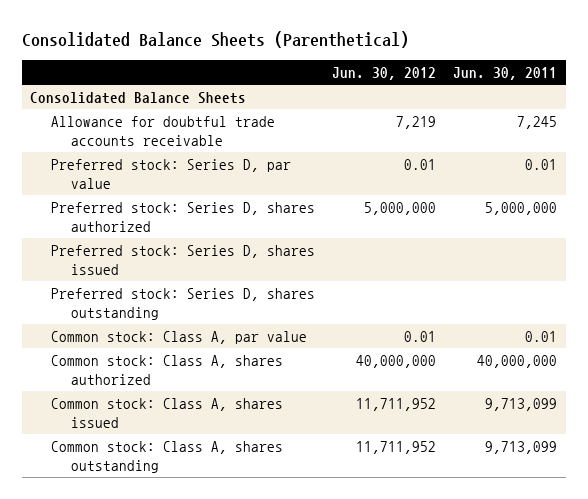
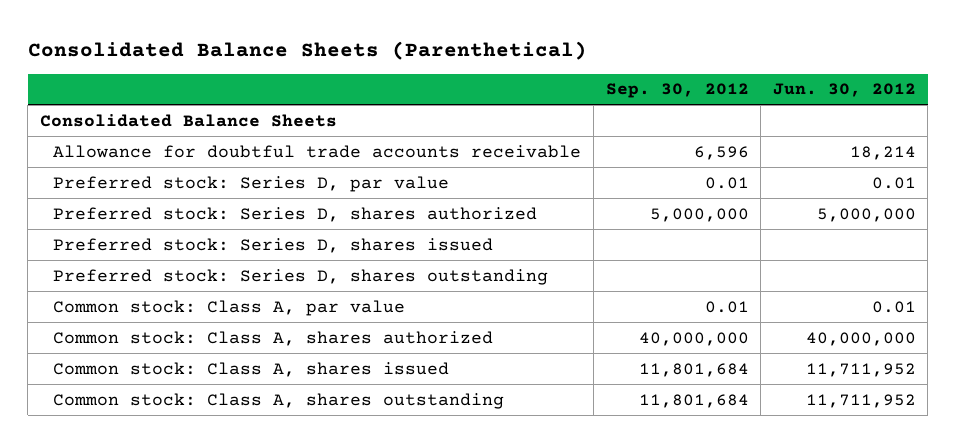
[453,67,558,81] Jun. 30, 2011 -> none
none -> [605,83,749,99] Sep. 30, 2012
[396,115,437,129] 7,219 -> [849,145,916,160] 18,214

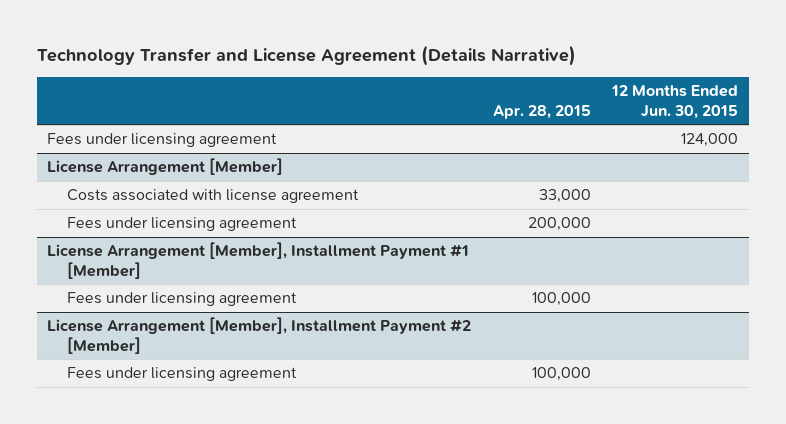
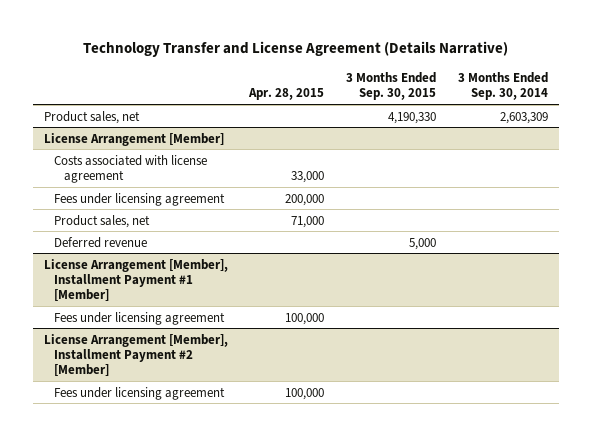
[611,84,739,119] 12 Months Ended Jun. 30, 2015 -> none
none -> [346,71,437,101] 3 Months Ended Sep. 30, 2015
none -> [457,71,548,101] 3 Months Ended Sep. 30, 2014
[47,133,278,148] Fees under licensing agreement -> none
none -> [43,110,140,124] Product sales, net
none -> [53,214,150,228] Product sales, net
none -> [53,236,147,248] Deferred revenue

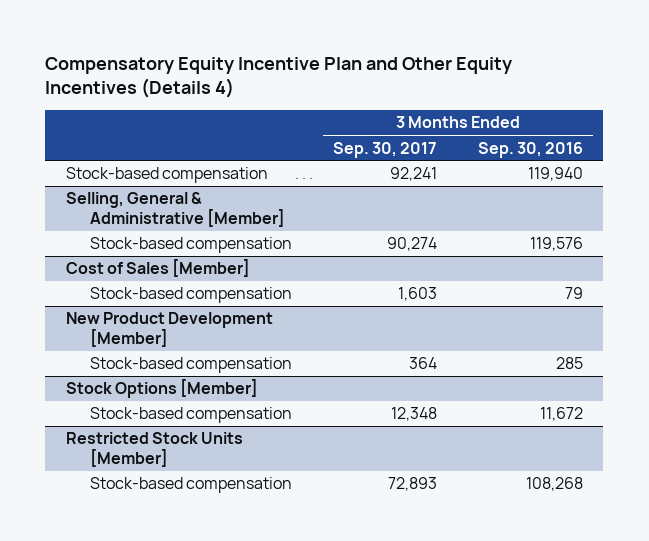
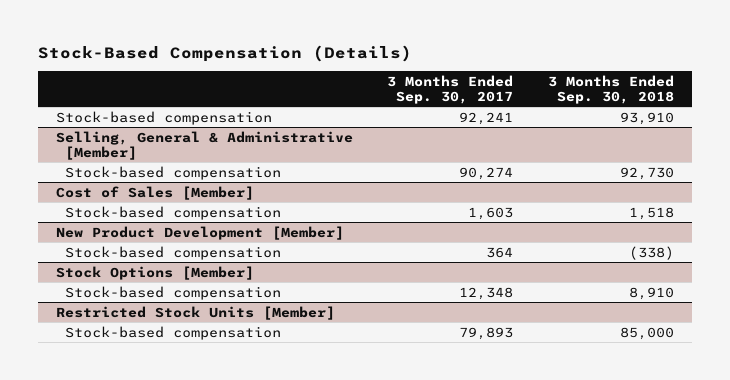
[45,56,513,99] Compensatory Equity Incentive Plan and Other Equity Incentives (Details 4) -> [38,45,413,63] Stock-Based Compensation (Details)
[478,141,584,158] Sep. 30, 2016 -> none
none -> [548,74,675,105] 3 Months Ended Sep. 30, 2018
[388,477,438,492] 72,893 -> [459,326,514,340] 79,893

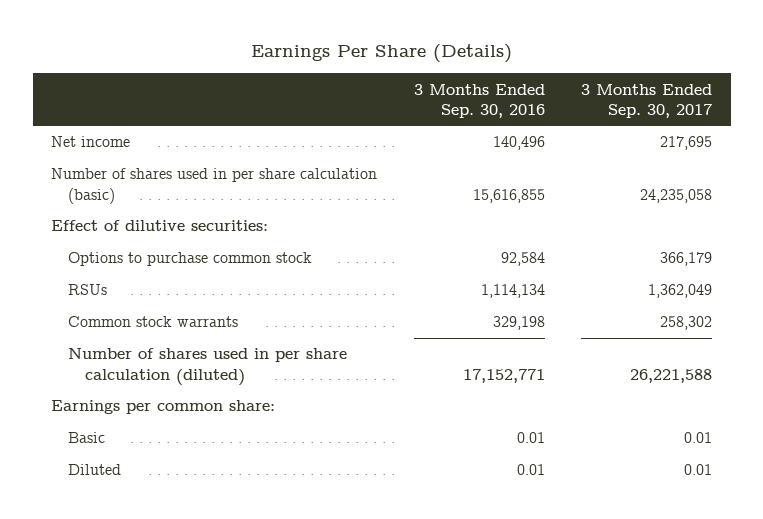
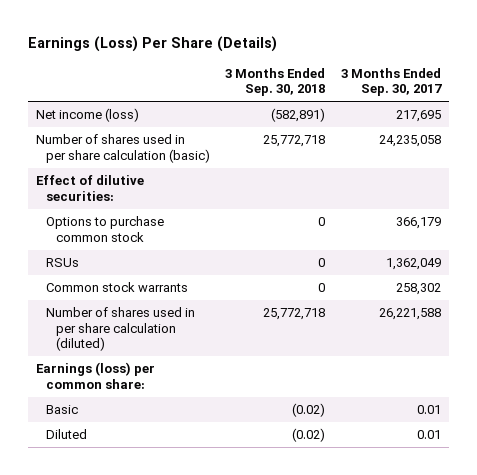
[250,44,512,64] Earnings Per Share (Details) -> [28,35,278,52] Earnings (Loss) Per Share (Details)
[413,83,545,118] 3 Months Ended Sep. 30, 2016 -> none
none -> [225,67,326,97] 3 Months Ended Sep. 30, 2018
[51,136,131,148] Net income -> [35,107,139,122] Net income (loss)
[51,400,276,415] Earnings per common share: -> [35,361,155,389] Earnings (loss) per common share:

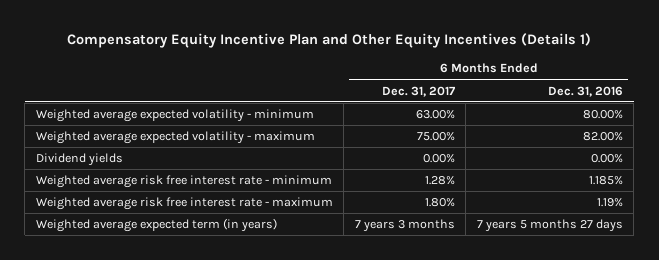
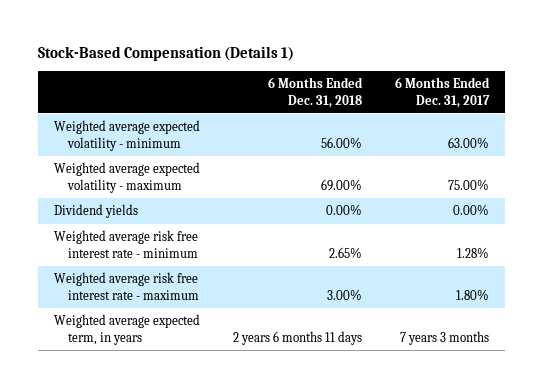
[67,33,592,49] Compensatory Equity Incentive Plan and Other Equity Incentives (Details 1) -> [37,45,294,61] Stock-Based Compensation (Details 1)
[547,85,623,97] Dec. 31, 2016 -> none
none -> [267,77,363,108] 6 Months Ended Dec. 31, 2018
[35,218,277,233] Weighted average expected term (in years) -> [54,314,201,345] Weighted average expected term, in years

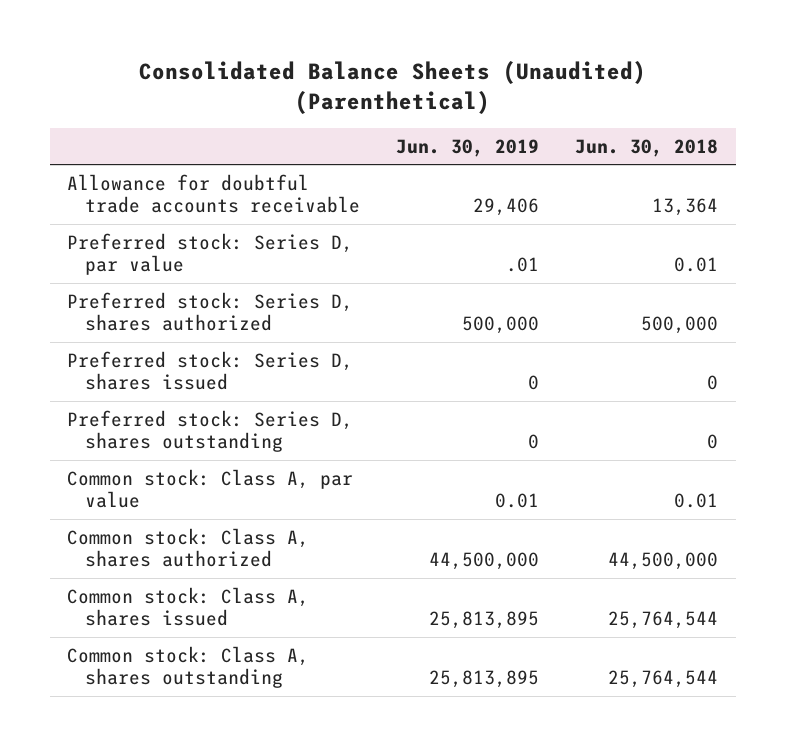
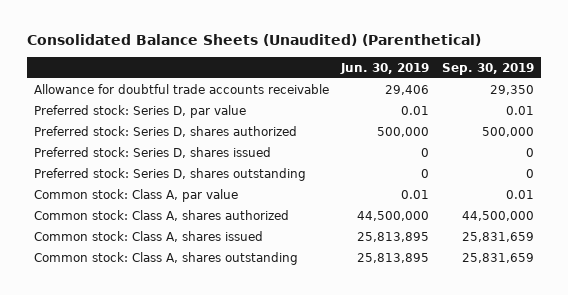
[574,138,718,157] Jun. 30, 2018 -> none
none -> [442,62,535,75] Sep. 30, 2019
[506,257,540,273] .01 -> [401,105,430,115] 0.01

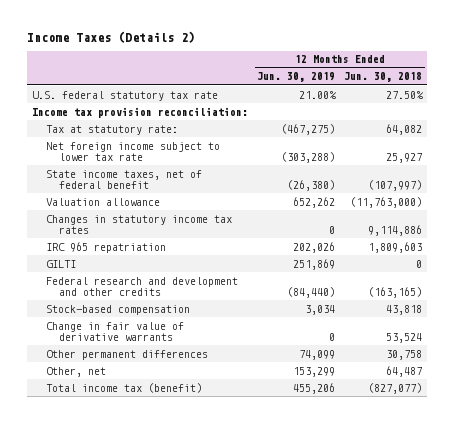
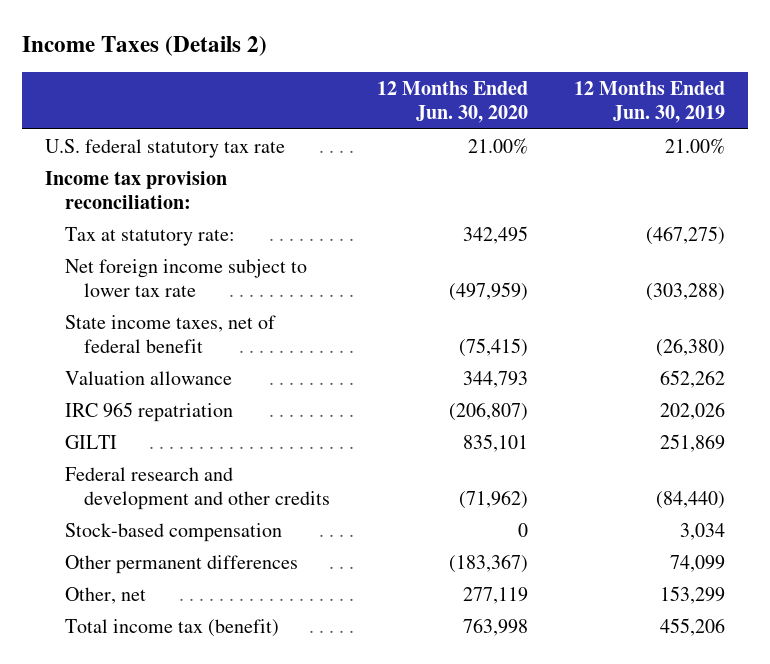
[344,72,423,83] Jun. 30, 2018 -> none
none -> [376,80,528,124] 12 Months Ended Jun. 30, 2020
[45,214,232,234] Changes in statutory income tax rates -> none
[45,321,184,341] Change in fair value of derivative warrants -> none

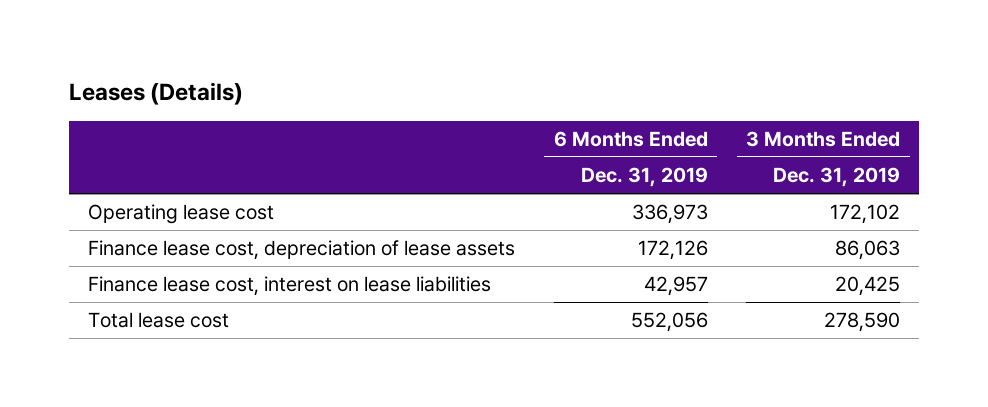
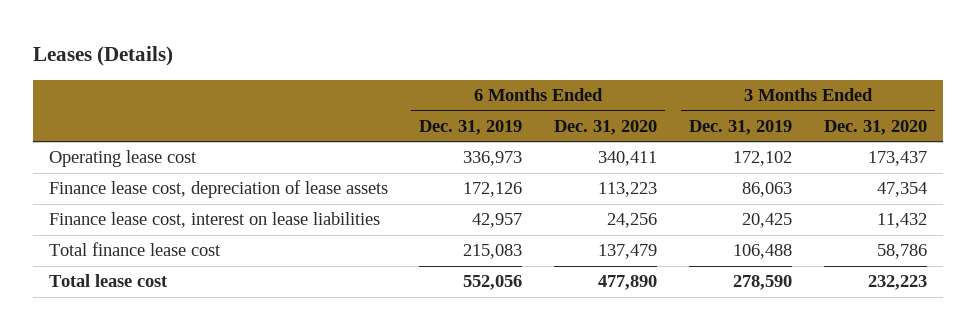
none -> [554,119,658,135] Dec. 31, 2020
none -> [823,119,927,135] Dec. 31, 2020
none -> [48,242,221,257] Total finance lease cost

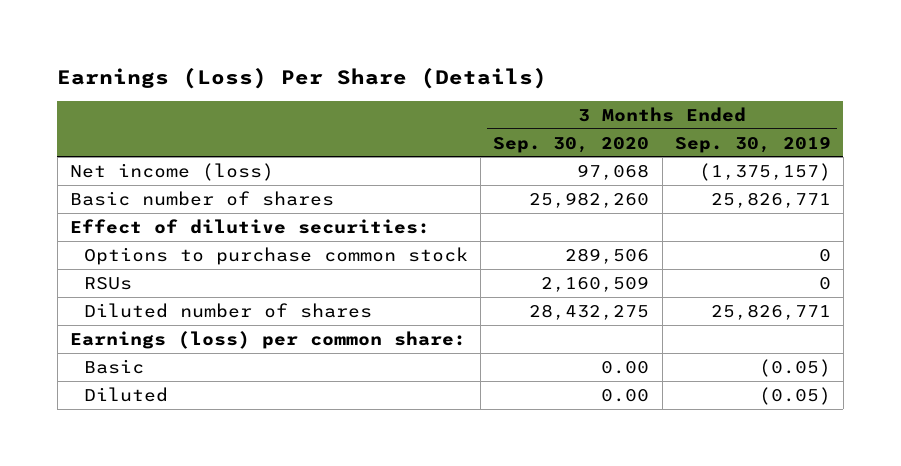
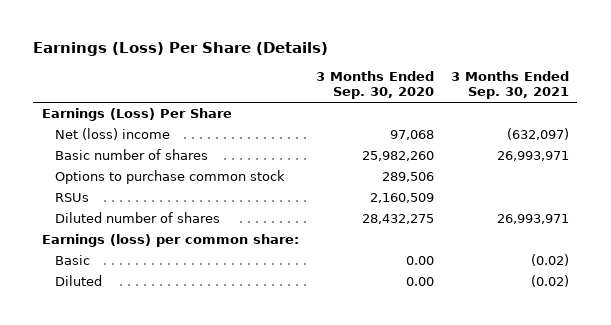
[674,135,831,153] Sep. 30, 2019 -> none
none -> [450,71,569,100] 3 Months Ended Sep. 30, 2021
none -> [41,108,232,122] Earnings (Loss) Per Share
[70,162,275,181] Net income (loss) -> [54,128,170,141] Net (loss) income
[70,218,431,234] Effect of dilutive securities: -> none

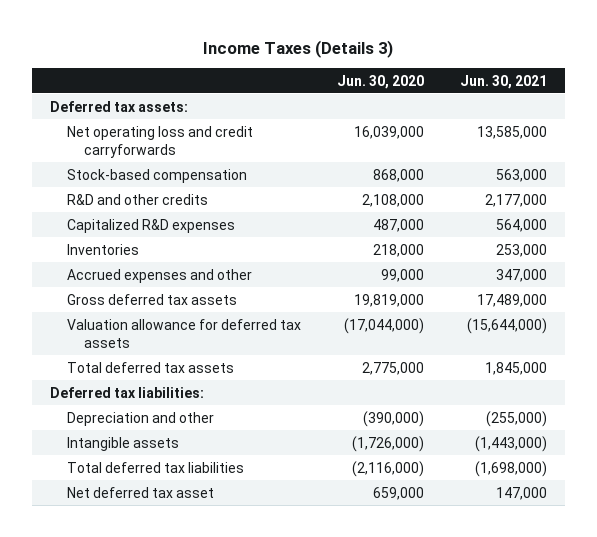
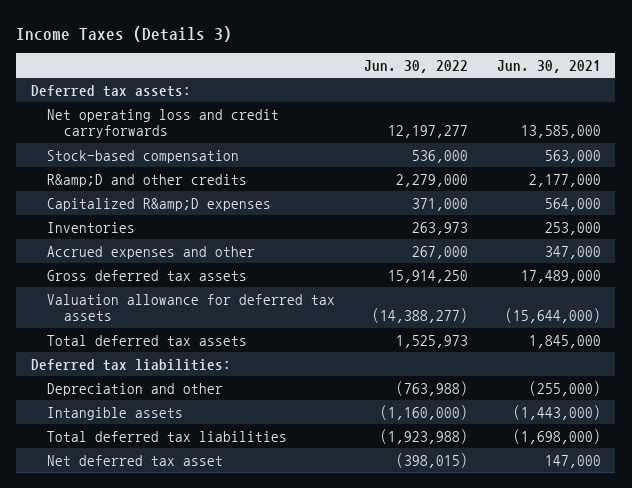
[336,74,424,89] Jun. 30, 2020 -> none
none -> [364,59,469,73] Jun. 30, 2022
[66,193,208,205] R&D and other credits -> [47,173,248,187] R&amp;D and other credits
[66,218,235,233] Capitalized R&D expenses -> [47,197,272,211] Capitalized R&amp;D expenses

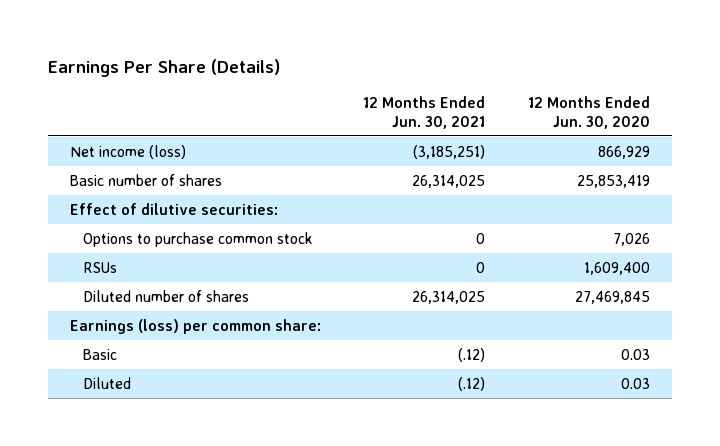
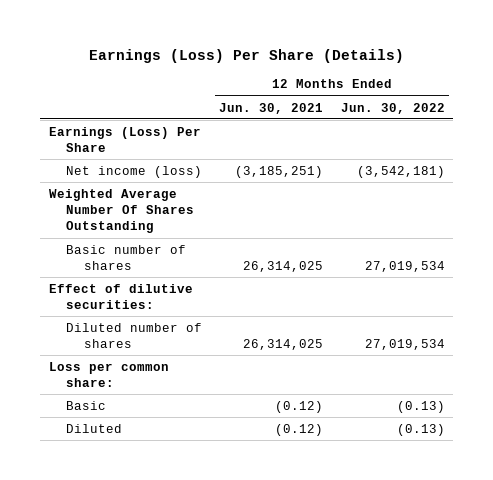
[48,58,281,77] Earnings Per Share (Details) -> [88,48,404,63] Earnings (Loss) Per Share (Details)
[528,96,651,129] 12 Months Ended Jun. 30, 2020 -> none
none -> [340,102,445,114] Jun. 30, 2022
none -> [48,126,201,153] Earnings (Loss) Per Share
none -> [48,188,195,234] Weighted Average Number Of Shares Outstanding
[83,231,314,247] Options to purchase common stock -> none
[83,261,118,273] RSUs -> none
[69,318,321,334] Earnings (loss) per common share: -> [48,361,169,388] Loss per common share:
[458,347,486,362] (.12) -> [275,400,324,413] (0.12)
[458,376,486,391] (.12) -> [275,423,324,436] (0.12)

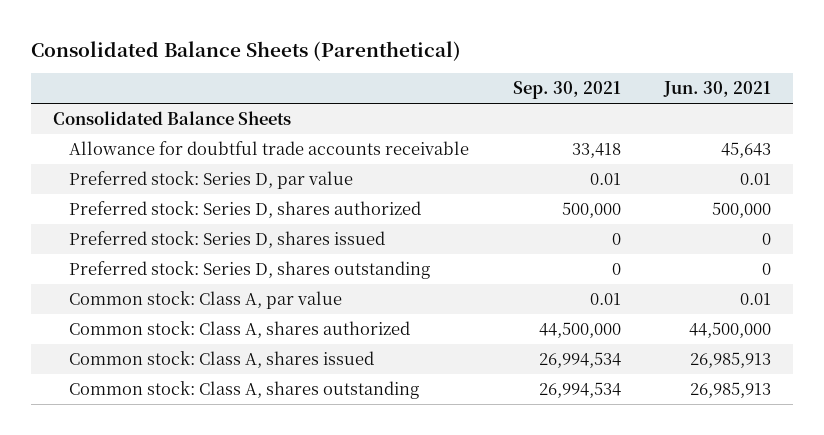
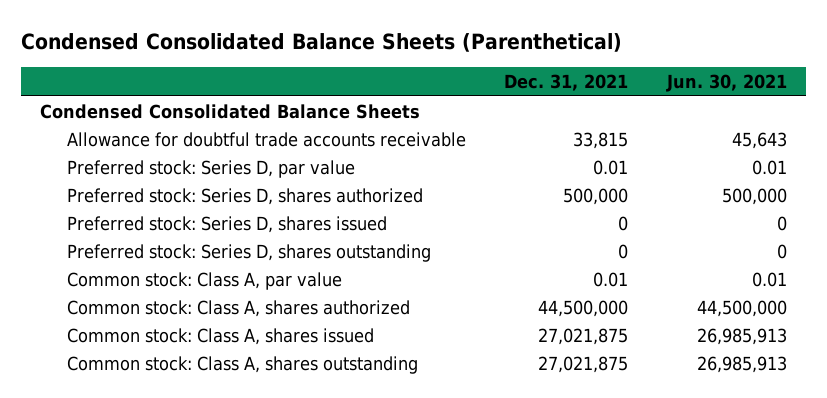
[30,40,461,61] Consolidated Balance Sheets (Parenthetical) -> [20,33,622,53] Condensed Consolidated Balance Sheets (Parenthetical)
[512,81,621,100] Sep. 30, 2021 -> none
none -> [504,74,629,92] Dec. 31, 2021
[52,111,291,126] Consolidated Balance Sheets -> [40,103,421,119] Condensed Consolidated Balance Sheets

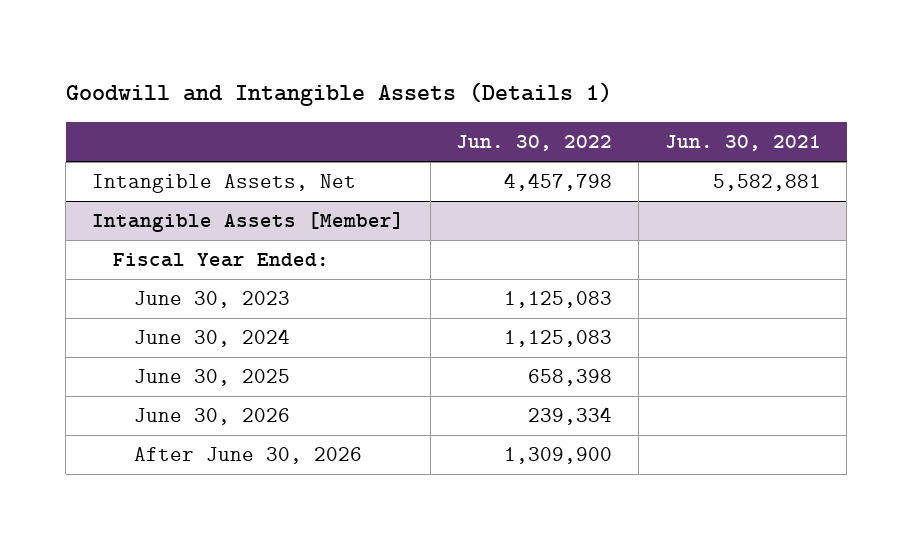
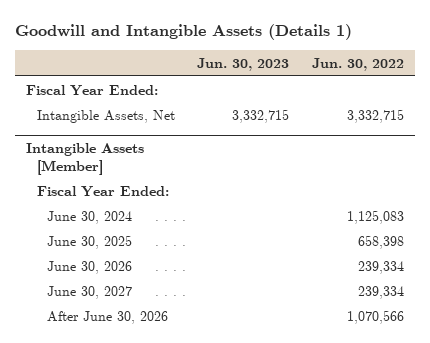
[664,135,821,152] Jun. 30, 2021 -> none
none -> [197,57,290,71] Jun. 30, 2023
none -> [25,84,158,96] Fiscal Year Ended:
[504,173,613,192] 4,457,798 -> [346,108,404,123] 3,332,715
[134,291,291,309] June 30, 2023 -> none
none -> [47,285,133,299] June 30, 2027
[504,447,613,465] 1,309,900 -> [346,309,404,324] 1,070,566

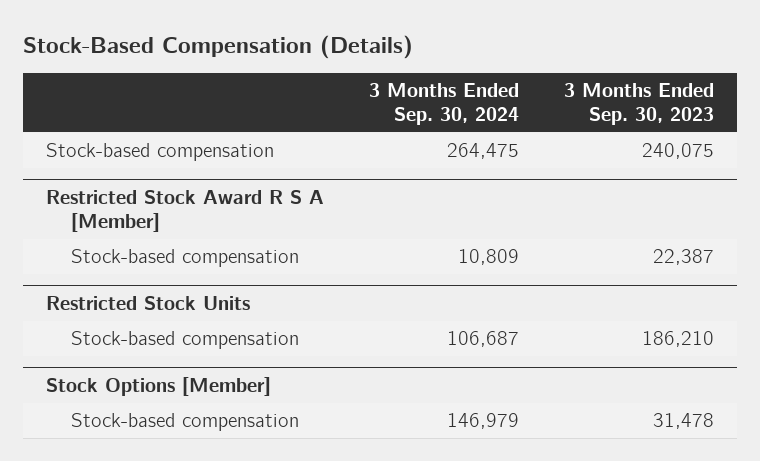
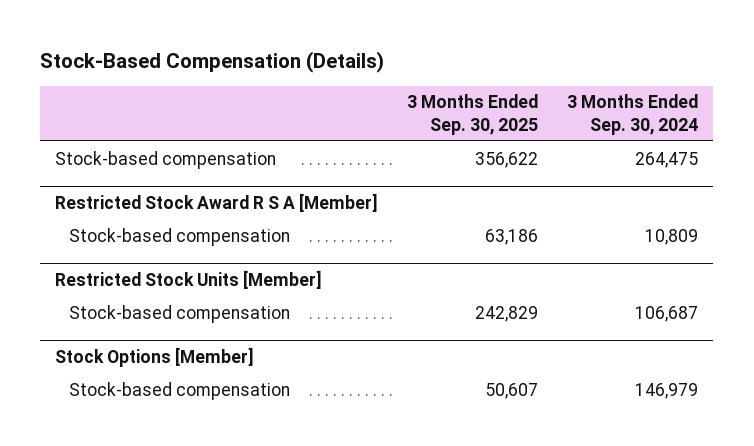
[564,83,715,125] 3 Months Ended Sep. 30, 2023 -> none
none -> [407,94,539,135] 3 Months Ended Sep. 30, 2025
[45,296,250,311] Restricted Stock Units -> [55,269,323,289] Restricted Stock Units [Member]

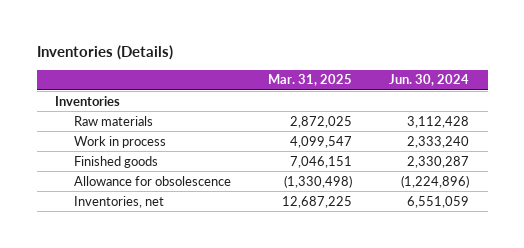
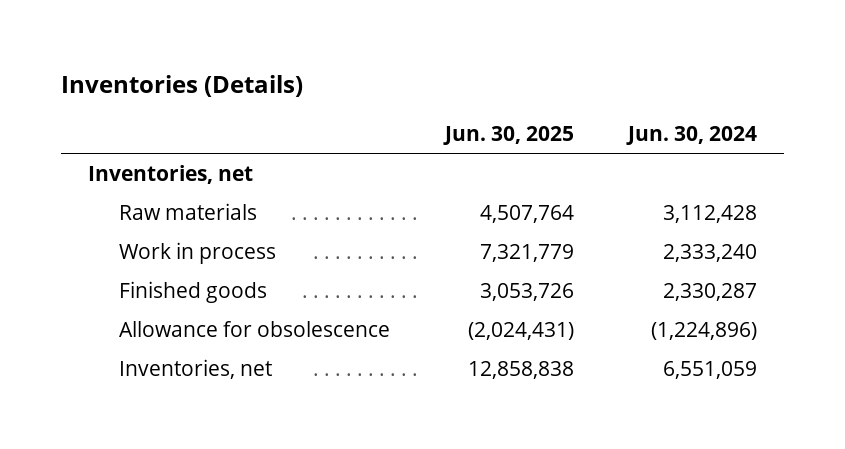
[268,74,353,87] Mar. 31, 2025 -> none
none -> [442,126,574,146] Jun. 30, 2025
[55,95,121,106] Inventories -> [87,164,253,184] Inventories, net

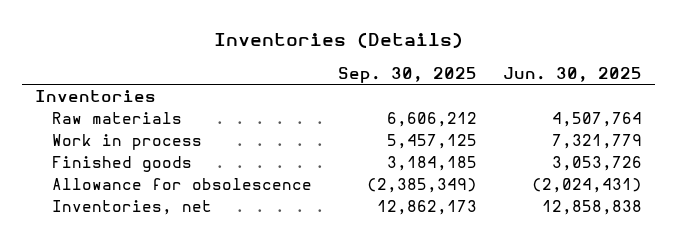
[625,126,757,146] Jun. 30, 2024 -> none
none -> [338,66,478,83] Sep. 30, 2025
[87,164,253,184] Inventories, net -> [35,90,157,103] Inventories

